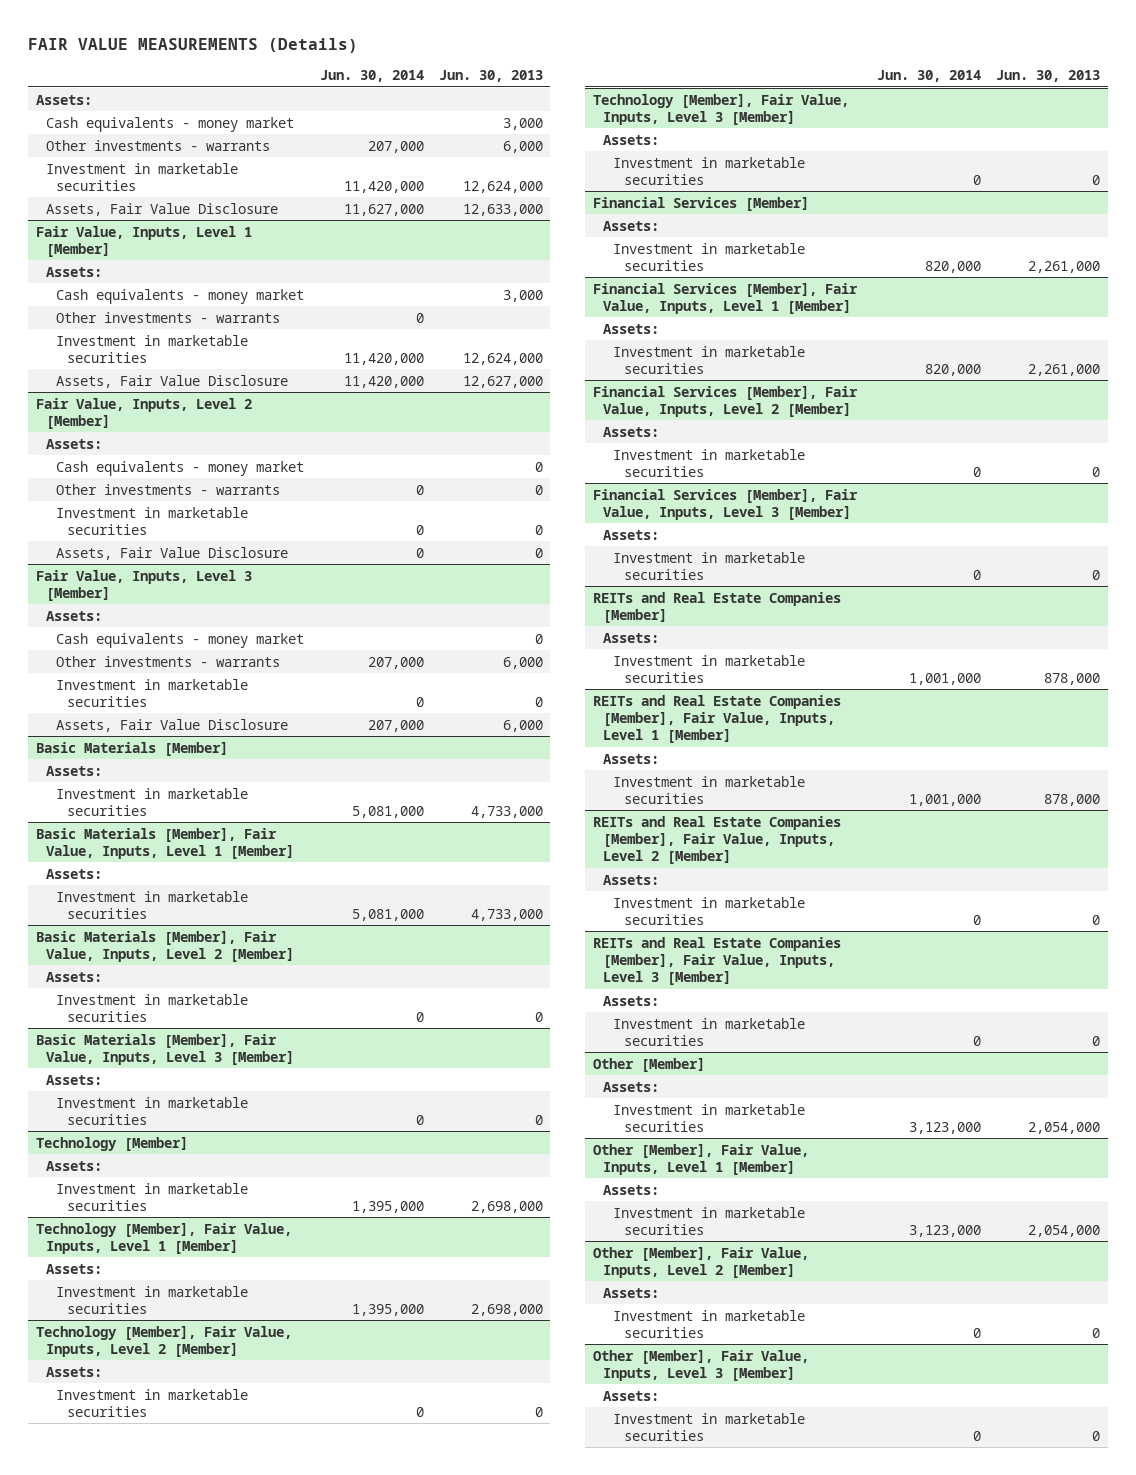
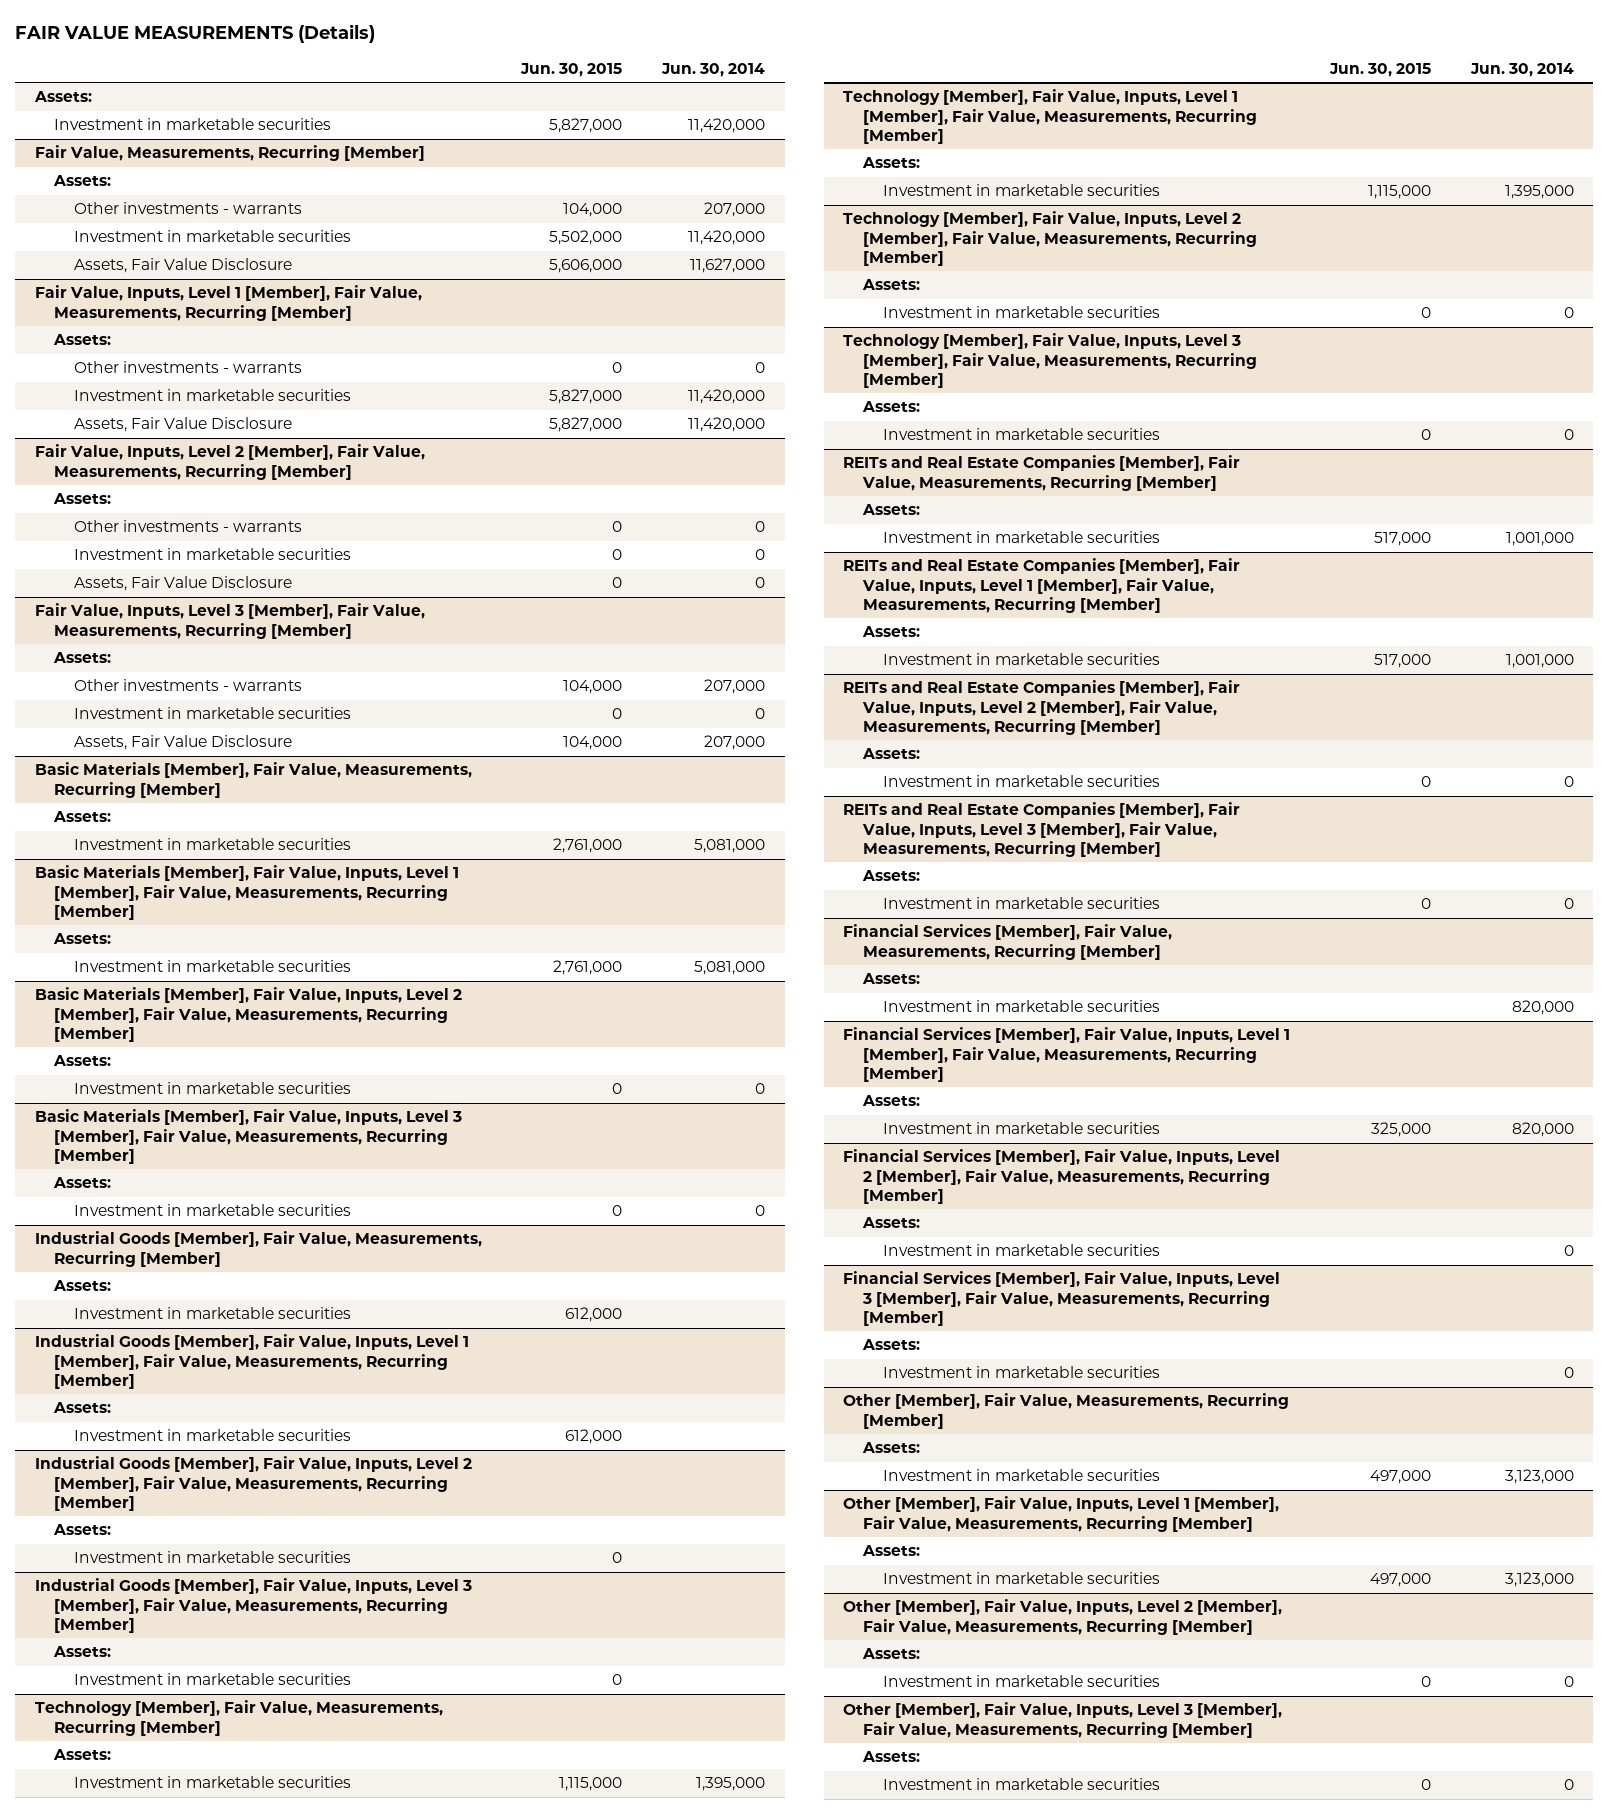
[438,70,543,83] Jun. 30, 2013 -> none
none -> [520,63,623,78] Jun. 30, 2015
[46,116,295,132] Cash equivalents - money market -> none
none -> [54,118,332,131] Investment in marketable securities
none -> [34,145,425,162] Fair Value, Measurements, Recurring [Member]
none -> [53,175,112,187] Assets:
[35,225,252,257] Fair Value, Inputs, Level 1 [Member] -> [34,285,422,321] Fair Value, Inputs, Level 1 [Member], Fair Value, Measurements, Recurring [Member]
[56,288,305,304] Cash equivalents - money market -> none
[35,397,252,429] Fair Value, Inputs, Level 2 [Member] -> [34,444,425,480] Fair Value, Inputs, Level 2 [Member], Fair Value, Measurements, Recurring [Member]
[56,460,305,476] Cash equivalents - money market -> none
[35,569,252,601] Fair Value, Inputs, Level 3 [Member] -> [34,603,425,639] Fair Value, Inputs, Level 3 [Member], Fair Value, Measurements, Recurring [Member]
[56,632,305,648] Cash equivalents - money market -> none
[35,741,228,756] Basic Materials [Member] -> none
none -> [34,762,472,798] Basic Materials [Member], Fair Value, Measurements, Recurring [Member]
[35,827,295,859] Basic Materials [Member], Fair Value, Inputs, Level 1 [Member] -> [34,865,459,920] Basic Materials [Member], Fair Value, Inputs, Level 1 [Member], Fair Value, Measurements, Recurring [Member]
[35,930,295,962] Basic Materials [Member], Fair Value, Inputs, Level 2 [Member] -> [34,987,462,1042] Basic Materials [Member], Fair Value, Inputs, Level 2 [Member], Fair Value, Measurements, Recurring [Member]
[35,1033,295,1065] Basic Materials [Member], Fair Value, Inputs, Level 3 [Member] -> [34,1109,462,1164] Basic Materials [Member], Fair Value, Inputs, Level 3 [Member], Fair Value, Measurements, Recurring [Member]
[35,1136,188,1151] Technology [Member] -> none
none -> [34,1231,482,1267] Industrial Goods [Member], Fair Value, Measurements, Recurring [Member]
none -> [74,1307,352,1320] Investment in marketable securities
none -> [34,1334,469,1389] Industrial Goods [Member], Fair Value, Inputs, Level 1 [Member], Fair Value, Measurements, Recurring [Member]
none -> [53,1402,112,1414] Assets:
none -> [74,1429,352,1442] Investment in marketable securities
none -> [34,1456,472,1511] Industrial Goods [Member], Fair Value, Inputs, Level 2 [Member], Fair Value, Measurements, Recurring [Member]
none -> [53,1524,112,1536] Assets:
none -> [74,1551,352,1564] Investment in marketable securities
none -> [34,1578,472,1633] Industrial Goods [Member], Fair Value, Inputs, Level 3 [Member], Fair Value, Measurements, Recurring [Member]
none -> [53,1646,112,1658] Assets:
none -> [74,1673,352,1686] Investment in marketable securities
none -> [34,1700,443,1736] Technology [Member], Fair Value, Measurements, Recurring [Member]
none -> [53,1749,112,1761] Assets:
[35,1222,292,1254] Technology [Member], Fair Value, Inputs, Level 1 [Member] -> [843,89,1258,144] Technology [Member], Fair Value, Inputs, Level 1 [Member], Fair Value, Measurements, Recurring [Member]
[35,1325,292,1357] Technology [Member], Fair Value, Inputs, Level 2 [Member] -> [843,211,1258,266] Technology [Member], Fair Value, Inputs, Level 2 [Member], Fair Value, Measurements, Recurring [Member]
[592,93,849,125] Technology [Member], Fair Value, Inputs, Level 3 [Member] -> [843,333,1258,388] Technology [Member], Fair Value, Inputs, Level 3 [Member], Fair Value, Measurements, Recurring [Member]
[592,196,809,211] Financial Services [Member] -> none
none -> [843,455,1241,491] REITs and Real Estate Companies [Member], Fair Value, Measurements, Recurring [Member]
[592,282,858,314] Financial Services [Member], Fair Value, Inputs, Level 1 [Member] -> none
[924,260,981,273] 820,000 -> [1505,532,1574,547] 1,001,000
none -> [843,558,1241,613] REITs and Real Estate Companies [Member], Fair Value, Inputs, Level 1 [Member], Fair Value, Measurements, Recurring [Member]
[592,385,858,417] Financial Services [Member], Fair Value, Inputs, Level 2 [Member] -> none
[924,363,981,376] 820,000 -> [1505,654,1574,669] 1,001,000
none -> [843,680,1241,735] REITs and Real Estate Companies [Member], Fair Value, Inputs, Level 2 [Member], Fair Value, Measurements, Recurring [Member]
[592,488,858,520] Financial Services [Member], Fair Value, Inputs, Level 3 [Member] -> none
none -> [843,802,1241,857] REITs and Real Estate Companies [Member], Fair Value, Inputs, Level 3 [Member], Fair Value, Measurements, Recurring [Member]
[592,591,841,623] REITs and Real Estate Companies [Member] -> none
none -> [843,924,1173,960] Financial Services [Member], Fair Value, Measurements, Recurring [Member]
[592,694,841,744] REITs and Real Estate Companies [Member], Fair Value, Inputs, Level 1 [Member] -> none
[908,672,981,685] 1,001,000 -> [1511,1000,1574,1016] 820,000
none -> [843,1027,1291,1082] Financial Services [Member], Fair Value, Inputs, Level 1 [Member], Fair Value, Measurements, Recurring [Member]
[592,815,841,865] REITs and Real Estate Companies [Member], Fair Value, Inputs, Level 2 [Member] -> none
[908,793,981,806] 1,001,000 -> [1511,1122,1574,1138] 820,000
none -> [843,1149,1281,1204] Financial Services [Member], Fair Value, Inputs, Level 2 [Member], Fair Value, Measurements, Recurring [Member]
[592,936,841,986] REITs and Real Estate Companies [Member], Fair Value, Inputs, Level 3 [Member] -> none
none -> [843,1271,1281,1326] Financial Services [Member], Fair Value, Inputs, Level 3 [Member], Fair Value, Measurements, Recurring [Member]
[592,1057,705,1072] Other [Member] -> none
none -> [843,1393,1290,1429] Other [Member], Fair Value, Measurements, Recurring [Member]
[592,1143,809,1175] Other [Member], Fair Value, Inputs, Level 1 [Member] -> [843,1496,1280,1532] Other [Member], Fair Value, Inputs, Level 1 [Member], Fair Value, Measurements, Recurring [Member]
[592,1246,809,1278] Other [Member], Fair Value, Inputs, Level 2 [Member] -> [843,1599,1283,1635] Other [Member], Fair Value, Inputs, Level 2 [Member], Fair Value, Measurements, Recurring [Member]
[592,1349,809,1381] Other [Member], Fair Value, Inputs, Level 3 [Member] -> [843,1702,1283,1738] Other [Member], Fair Value, Inputs, Level 3 [Member], Fair Value, Measurements, Recurring [Member]

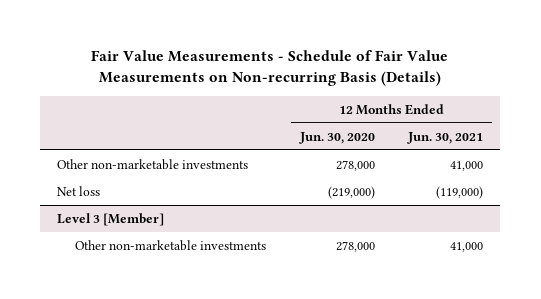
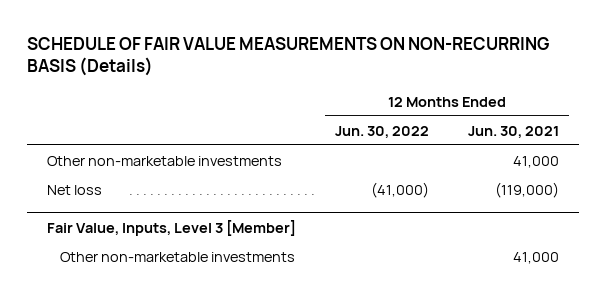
[91,50,449,87] Fair Value Measurements - Schedule of Fair Value Measurements on Non-recurring Basis (Details) -> [27,36,550,77] SCHEDULE OF FAIR VALUE MEASUREMENTS ON NON-RECURRING BASIS (Details)
[298,131,375,144] Jun. 30, 2020 -> none
none -> [334,125,429,138] Jun. 30, 2022
[57,212,165,226] Level 3 [Member] -> [46,219,296,236] Fair Value, Inputs, Level 3 [Member]

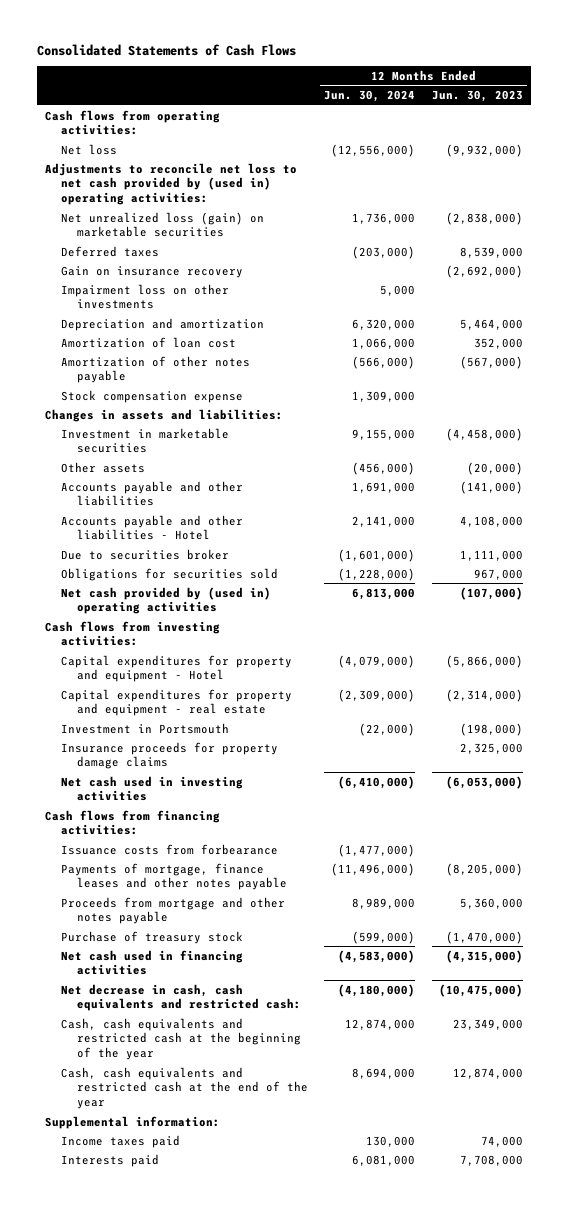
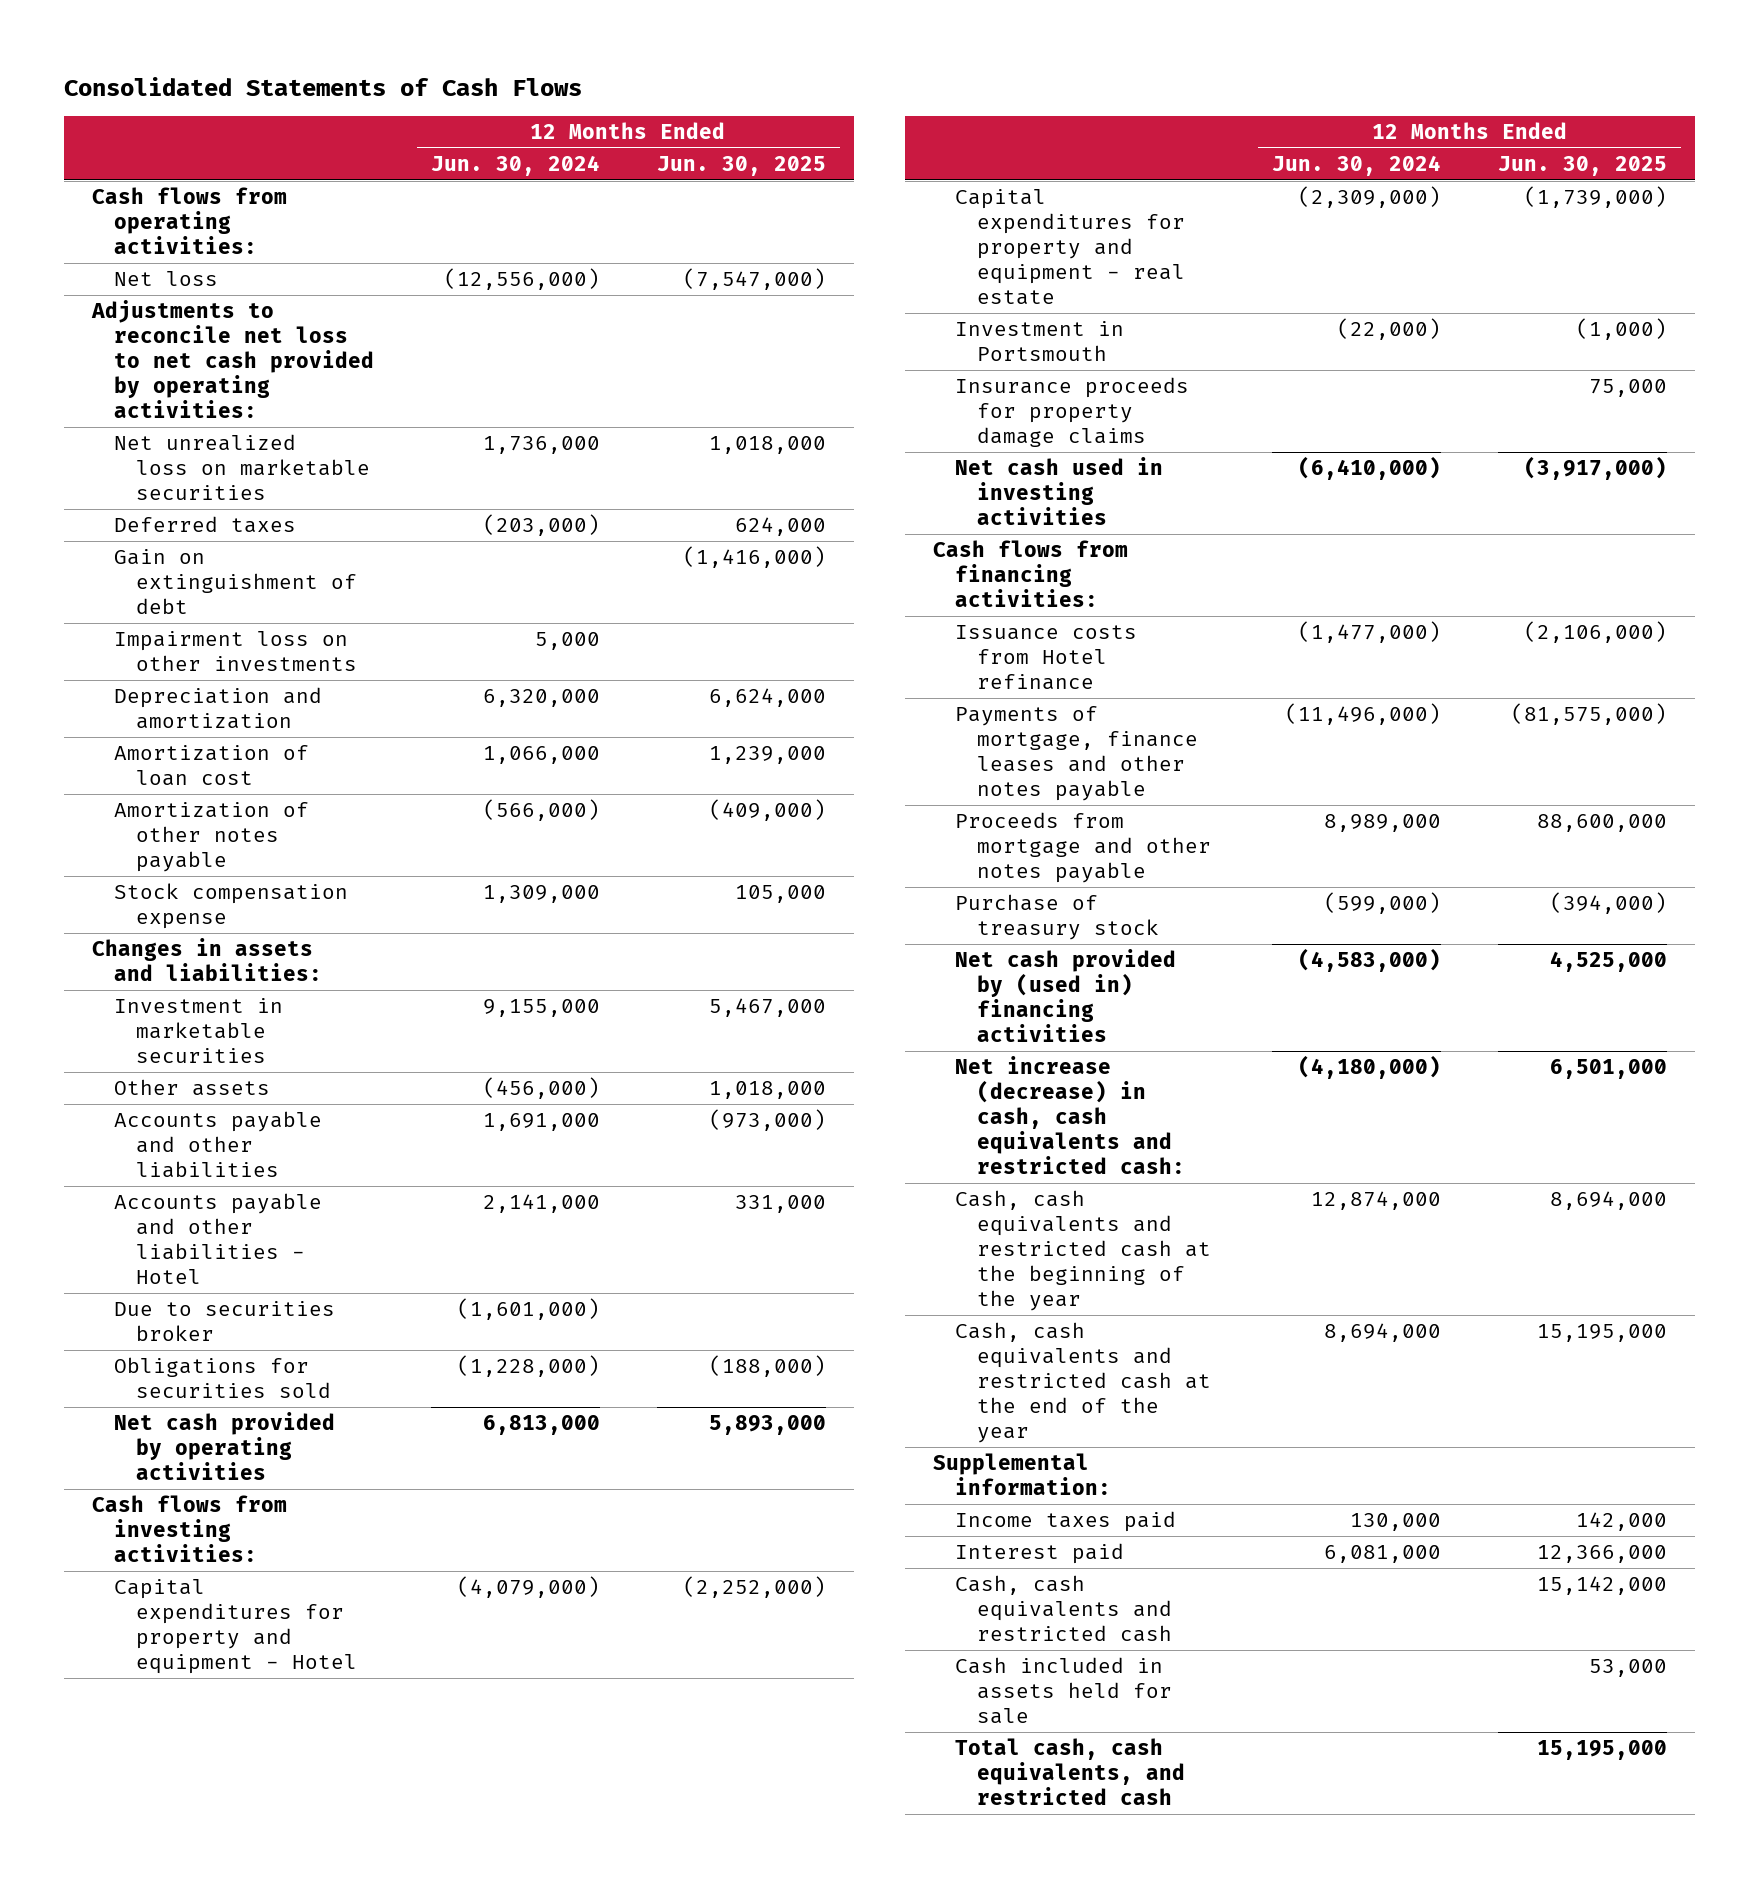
[431,89,523,102] Jun. 30, 2023 -> none
none -> [656,155,826,176] Jun. 30, 2025
[45,162,298,206] Adjustments to reconcile net loss to net cash provided by (used in) operating activities: -> [91,300,375,419] Adjustments to reconcile net loss to net cash provided by operating activities:
[61,211,265,238] Net unrealized loss (gain) on marketable securities -> [114,434,370,501] Net unrealized loss on marketable securities
[61,265,244,278] Gain on insurance recovery -> none
none -> [114,549,357,615] Gain on extinguishment of debt
[61,586,272,615] Net cash provided by (used in) operating activities -> [114,1412,336,1481] Net cash provided by operating activities
[61,843,279,855] Issuance costs from forbearance -> [955,625,1138,691] Issuance costs from Hotel refinance
[61,949,244,976] Net cash used in financing activities -> [955,949,1177,1043] Net cash provided by (used in) financing activities
[61,983,302,1012] Net decrease in cash, cash equivalents and restricted cash: -> [955,1056,1186,1175] Net increase (decrease) in cash, cash equivalents and restricted cash:
[61,1153,160,1167] Interests paid -> [955,1543,1125,1565] Interest paid
none -> [955,1575,1173,1643] Cash, cash equivalents and restricted cash
none -> [955,1657,1173,1725] Cash included in assets held for sale
none -> [955,1738,1186,1806] Total cash, cash equivalents, and restricted cash

